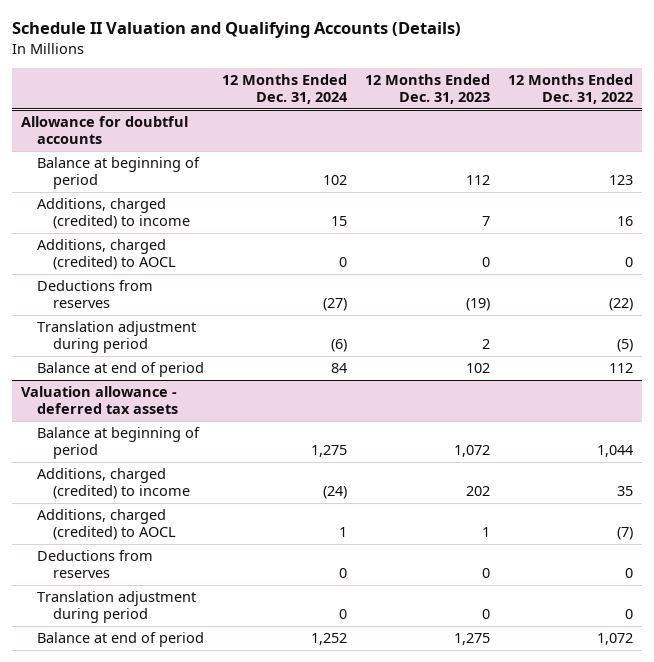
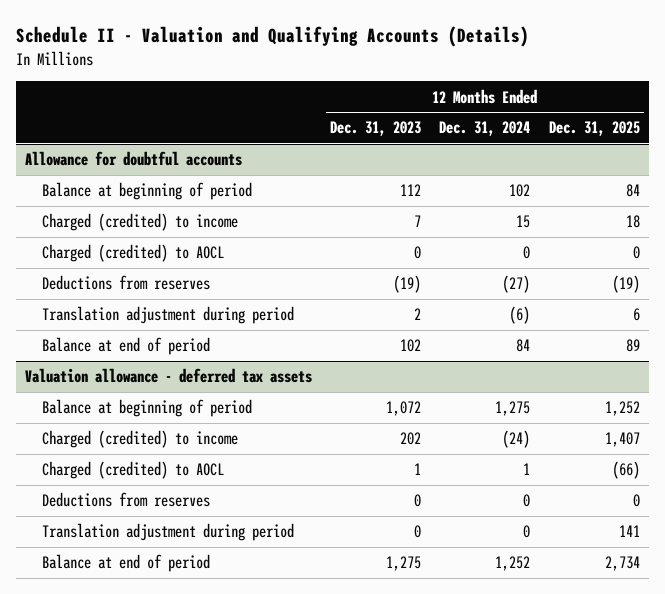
[12,22,462,39] Schedule II Valuation and Qualifying Accounts (Details) -> [16,26,530,48] Schedule II - Valuation and Qualifying Accounts (Details)
[508,73,634,104] 12 Months Ended Dec. 31, 2022 -> none
none -> [548,121,640,137] Dec. 31, 2025
[37,198,191,230] Additions, charged (credited) to income -> [41,213,238,232] Charged (credited) to income
[37,239,177,271] Additions, charged (credited) to AOCL -> [41,244,224,263] Charged (credited) to AOCL
[37,468,191,500] Additions, charged (credited) to income -> [41,430,238,449] Charged (credited) to income
[37,509,177,541] Additions, charged (credited) to AOCL -> [41,461,224,480] Charged (credited) to AOCL

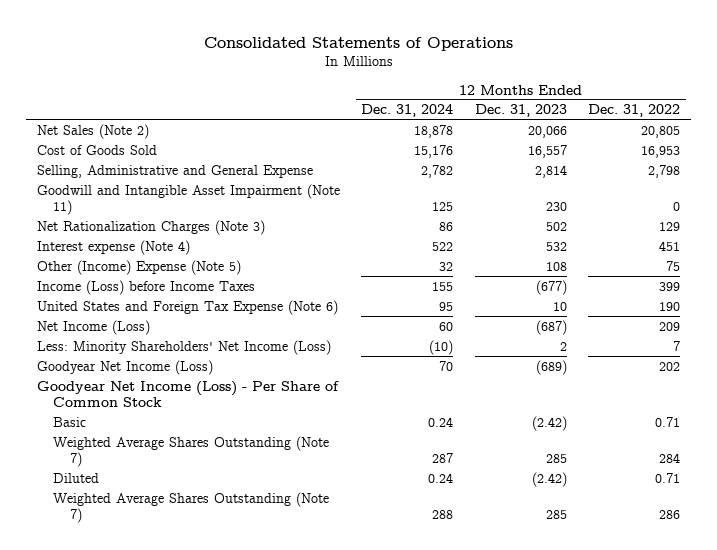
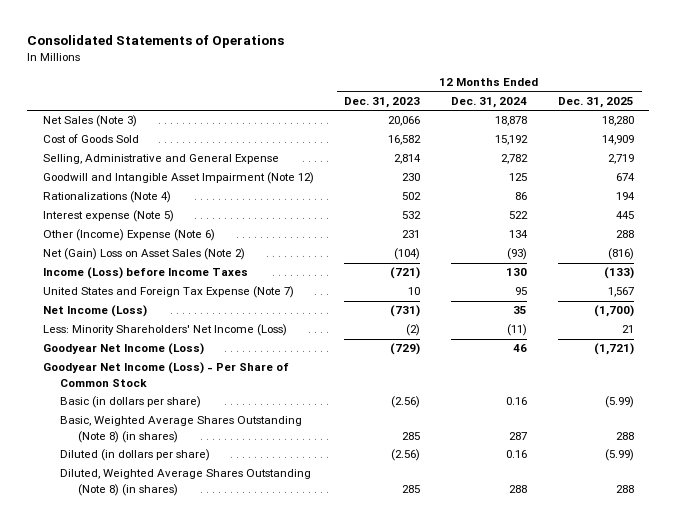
[588,104,681,118] Dec. 31, 2022 -> none
none -> [557,96,634,108] Dec. 31, 2025
[36,123,149,139] Net Sales (Note 2) -> [42,115,137,128] Net Sales (Note 3)
[414,144,454,158] 15,176 -> [495,135,529,146] 15,192
[527,144,567,158] 16,557 -> [388,135,422,146] 16,582
[36,183,340,215] Goodwill and Intangible Asset Impairment (Note 11) -> [42,172,314,185] Goodwill and Intangible Asset Impairment (Note 12)
[36,219,265,235] Net Rationalization Charges (Note 3) -> [42,191,171,204] Rationalizations (Note 4)
[36,239,190,255] Interest expense (Note 4) -> [42,210,174,223] Interest expense (Note 5)
[36,259,241,275] Other (Income) Expense (Note 5) -> [42,229,215,242] Other (Income) Expense (Note 6)
[439,261,454,271] 32 -> [509,230,529,239] 134
[545,261,567,271] 108 -> [402,230,421,239] 231
none -> [42,248,245,261] Net (Gain) Loss on Asset Sales (Note 2)
[432,281,454,291] 155 -> [506,268,528,277] 130
[535,279,567,295] (677) -> [390,267,421,280] (721)
[36,299,338,315] United States and Foreign Tax Expense (Note 6) -> [42,286,294,299] United States and Foreign Tax Expense (Note 7)
[439,321,454,331] 60 -> [513,306,528,315] 35
[535,319,567,335] (687) -> [390,305,421,318] (731)
[429,339,454,355] (10) -> [507,324,528,337] (11)
[559,341,567,351] 2 -> [406,324,421,337] (2)
[439,360,454,371] 70 -> [513,344,528,353] 46
[535,359,567,375] (689) -> [390,343,421,356] (729)
[53,416,87,427] Basic -> [60,396,202,409] Basic (in dollars per share)
[428,416,454,427] 0.24 -> [506,397,528,406] 0.16
[531,415,567,431] (2.42) -> [391,396,421,409] (2.56)
[53,435,330,467] Weighted Average Shares Outstanding (Note 7) -> [60,416,303,443] Basic, Weighted Average Shares Outstanding (Note 8) (in shares)
[53,472,100,483] Diluted -> [60,449,211,462] Diluted (in dollars per share)
[428,472,454,483] 0.24 -> [506,450,528,459] 0.16
[531,471,567,487] (2.42) -> [391,449,421,462] (2.56)
[53,491,330,523] Weighted Average Shares Outstanding (Note 7) -> [60,469,312,496] Diluted, Weighted Average Shares Outstanding (Note 8) (in shares)

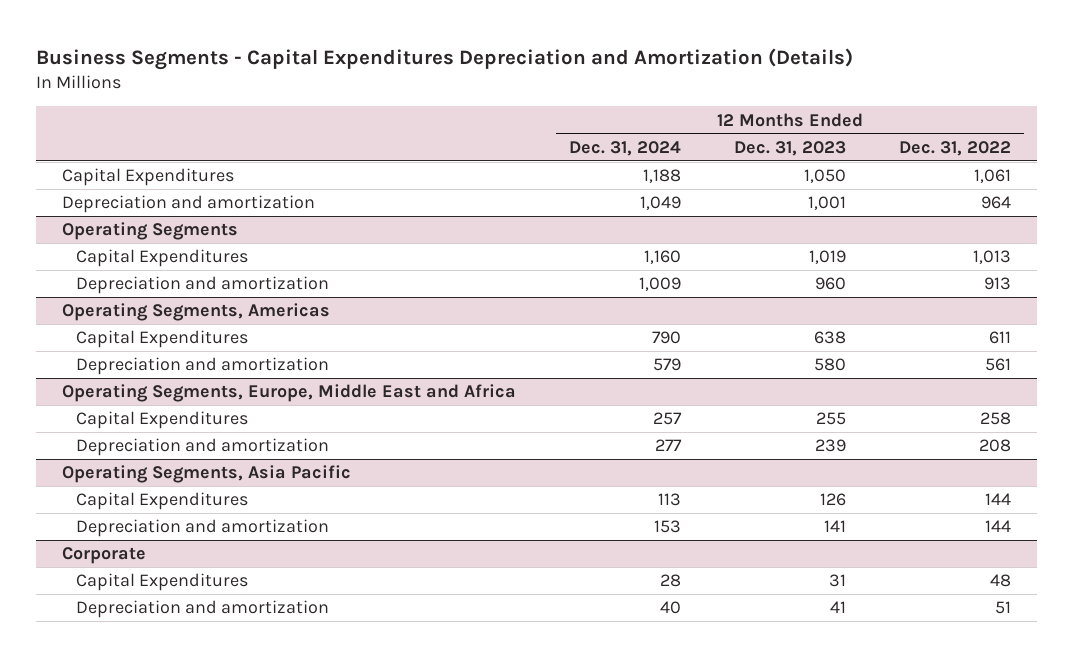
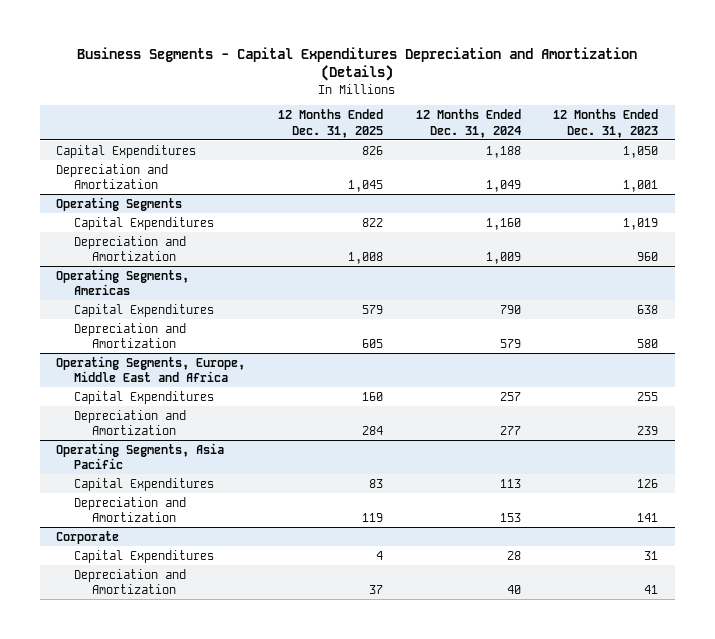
[899,140,1012,156] Dec. 31, 2022 -> none
none -> [278,109,384,138] 12 Months Ended Dec. 31, 2025
[62,195,316,214] Depreciation and amortization -> [56,163,169,190] Depreciation and Amortization
[75,276,329,295] Depreciation and amortization -> [74,235,187,262] Depreciation and Amortization
[75,357,329,376] Depreciation and amortization -> [74,322,187,349] Depreciation and Amortization
[75,438,329,457] Depreciation and amortization -> [74,409,187,436] Depreciation and Amortization
[75,519,329,538] Depreciation and amortization -> [74,496,187,523] Depreciation and Amortization
[75,600,329,619] Depreciation and amortization -> [74,568,187,595] Depreciation and Amortization

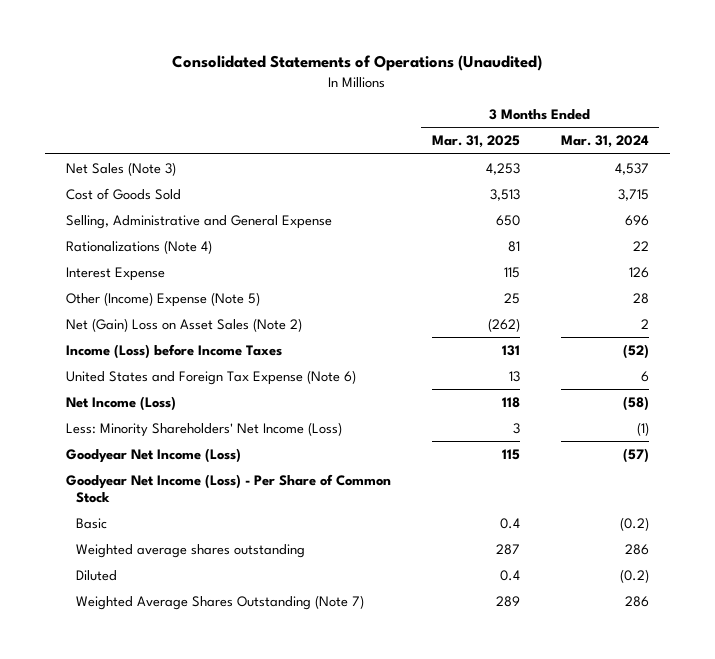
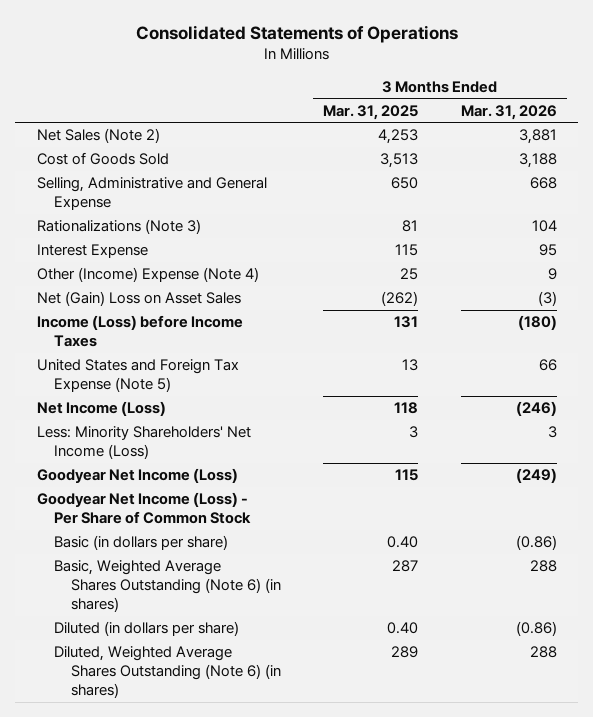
[172,55,543,72] Consolidated Statements of Operations (Unaudited) -> [135,24,458,43] Consolidated Statements of Operations
[561,135,650,149] Mar. 31, 2024 -> none
none -> [460,104,557,120] Mar. 31, 2026
[65,161,176,176] Net Sales (Note 3) -> [36,128,160,144] Net Sales (Note 2)
[65,239,212,254] Rationalizations (Note 4) -> [36,219,201,235] Rationalizations (Note 3)
[65,291,260,307] Other (Income) Expense (Note 5) -> [36,267,259,283] Other (Income) Expense (Note 4)
[65,317,302,332] Net (Gain) Loss on Asset Sales (Note 2) -> [36,291,241,307] Net (Gain) Loss on Asset Sales
[65,369,356,385] United States and Foreign Tax Expense (Note 6) -> [36,359,239,393] United States and Foreign Tax Expense (Note 5)
[75,517,107,529] Basic -> [53,535,228,551] Basic (in dollars per share)
[499,517,520,529] 0.4 -> [387,536,419,549] 0.40
[75,543,305,558] Weighted average shares outstanding -> [53,560,281,613] Basic, Weighted Average Shares Outstanding (Note 6) (in shares)
[75,569,117,581] Diluted -> [53,621,239,637] Diluted (in dollars per share)
[499,569,520,581] 0.4 -> [387,622,419,635] 0.40
[75,594,364,610] Weighted Average Shares Outstanding (Note 7) -> [53,646,281,699] Diluted, Weighted Average Shares Outstanding (Note 6) (in shares)

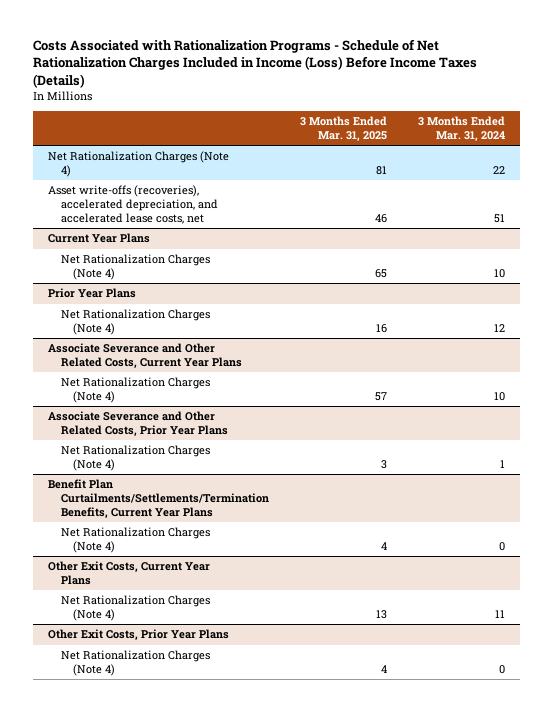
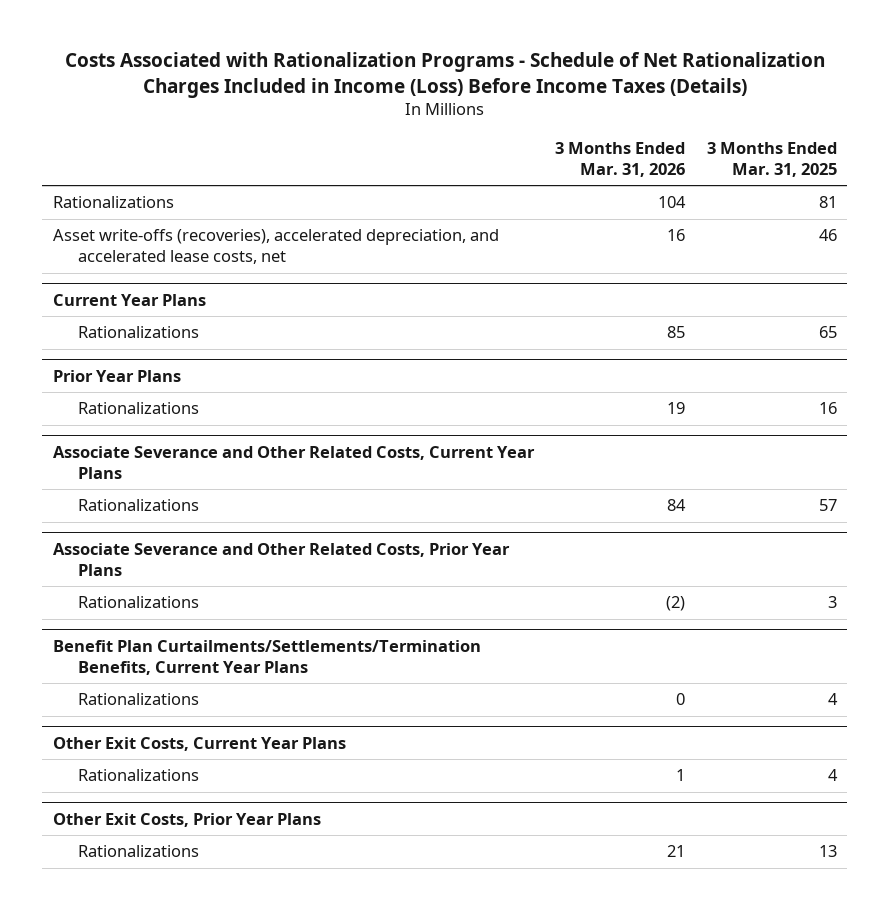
[417,116,505,141] 3 Months Ended Mar. 31, 2024 -> none
none -> [555,141,686,177] 3 Months Ended Mar. 31, 2026
[48,151,230,178] Net Rationalization Charges (Note 4) -> [52,196,174,209] Rationalizations
[60,254,210,281] Net Rationalization Charges (Note 4) -> [78,326,200,339] Rationalizations
[60,309,210,336] Net Rationalization Charges (Note 4) -> [78,402,200,415] Rationalizations
[60,377,210,404] Net Rationalization Charges (Note 4) -> [78,499,200,512] Rationalizations
[60,445,210,472] Net Rationalization Charges (Note 4) -> [78,596,200,609] Rationalizations
[60,527,210,554] Net Rationalization Charges (Note 4) -> [78,693,200,706] Rationalizations
[60,595,210,622] Net Rationalization Charges (Note 4) -> [78,769,200,782] Rationalizations
[375,610,387,620] 13 -> [827,769,838,782] 4
[60,650,210,677] Net Rationalization Charges (Note 4) -> [78,845,200,858] Rationalizations
[380,665,387,674] 4 -> [818,845,837,858] 13

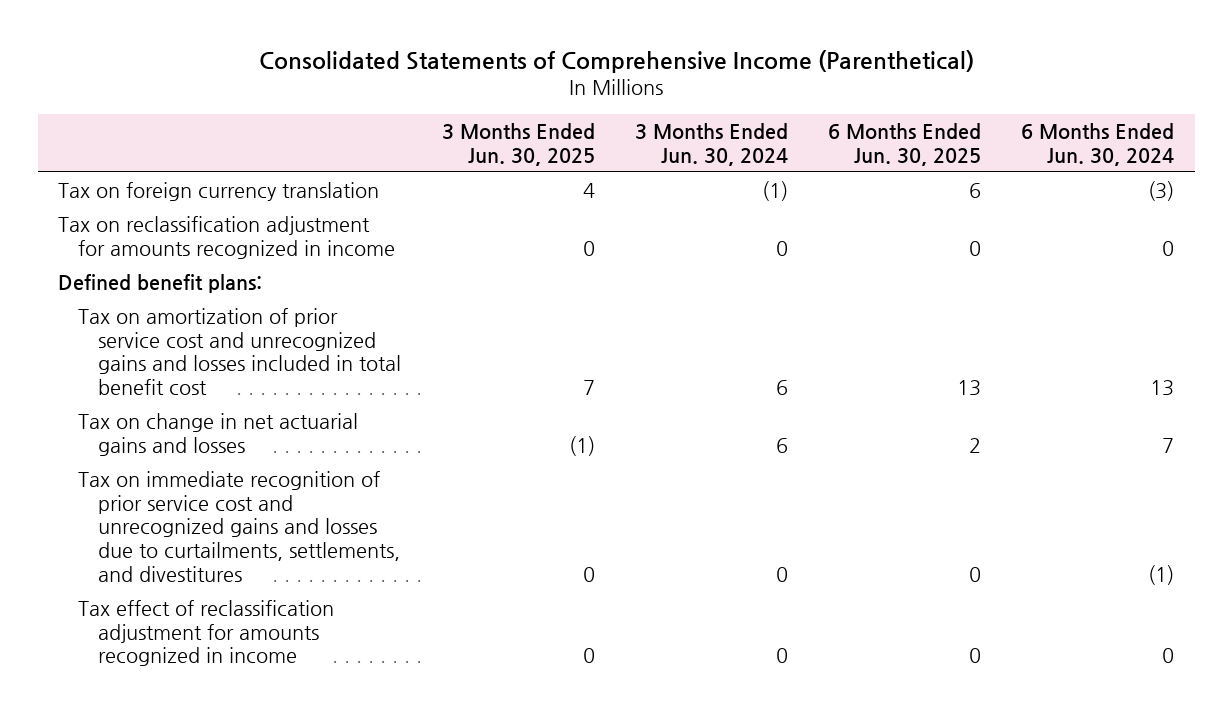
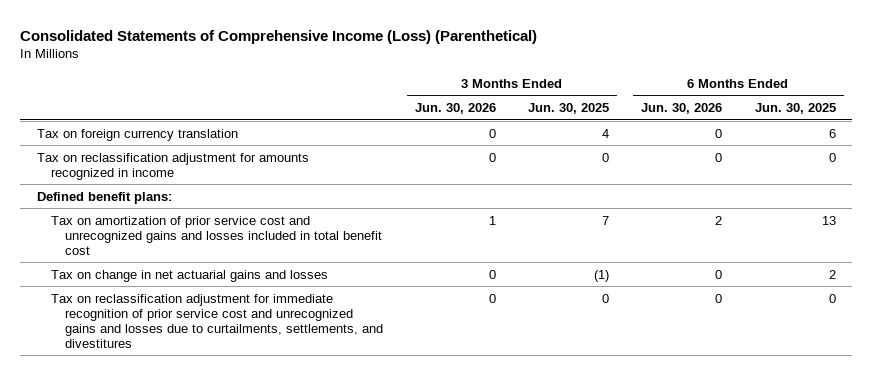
[259,49,975,73] Consolidated Statements of Comprehensive Income (Parenthetical) -> [20,29,538,44] Consolidated Statements of Comprehensive Income (Loss) (Parenthetical)
[634,122,788,166] 3 Months Ended Jun. 30, 2024 -> none
[1021,122,1175,166] 6 Months Ended Jun. 30, 2024 -> none
none -> [415,103,497,115] Jun. 30, 2026
none -> [641,103,723,115] Jun. 30, 2026
[78,599,335,667] Tax effect of reclassification adjustment for amounts recognized in income -> none
[78,470,401,583] Tax on immediate recognition of prior service cost and unrecognized gains and losses due to curtailments, settlements, and divestitures -> [50,293,384,348] Tax on reclassification adjustment for immediate recognition of prior service cost and unrecognized gains and losses due to curtailments, settlements, and divestitures

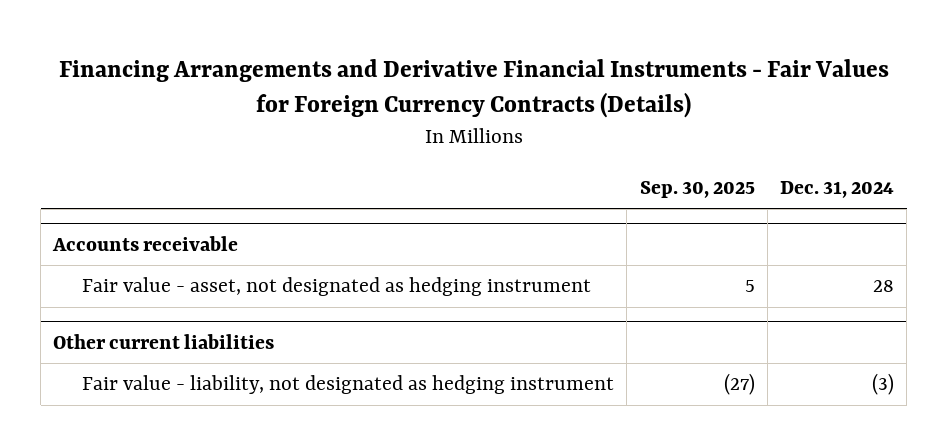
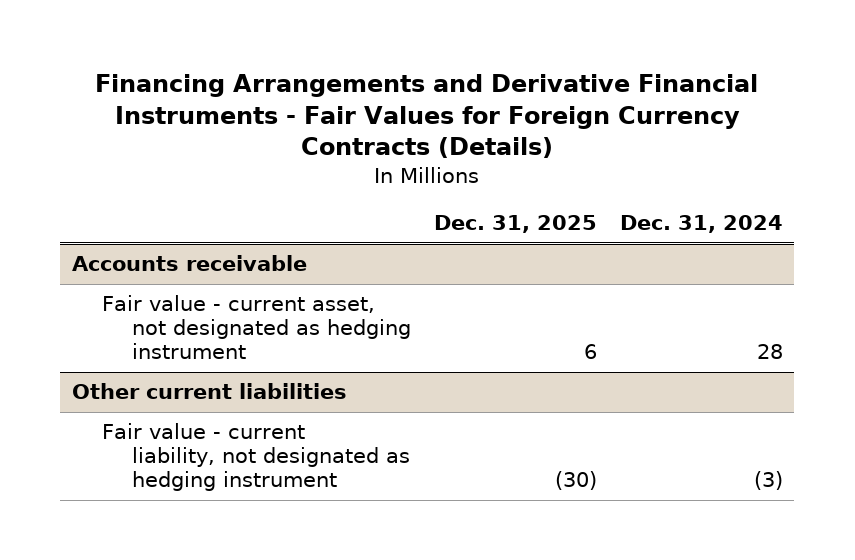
[639,180,755,198] Sep. 30, 2025 -> none
none -> [434,215,598,234] Dec. 31, 2025
[82,277,592,297] Fair value - asset, not designated as hedging instrument -> [102,295,412,360] Fair value - current asset, not designated as hedging instrument
[82,375,615,395] Fair value - liability, not designated as hedging instrument -> [102,423,411,492] Fair value - current liability, not designated as hedging instrument

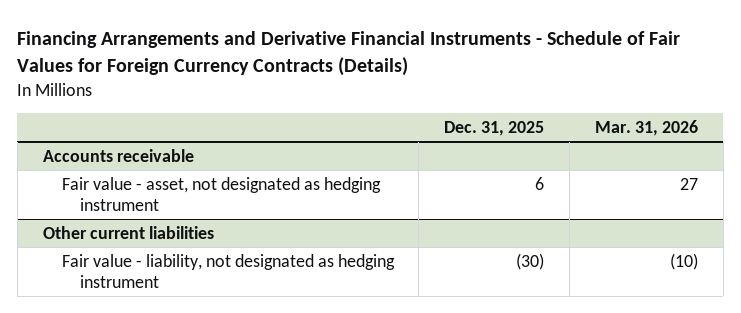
[95,74,759,159] Financing Arrangements and Derivative Financial Instruments - Fair Values for Foreign Currency Contracts (Details) -> [17,30,681,76] Financing Arrangements and Derivative Financial Instruments - Schedule of Fair Values for Foreign Currency Contracts (Details)
[619,215,783,234] Dec. 31, 2024 -> none
none -> [595,119,699,136] Mar. 31, 2026
[102,295,412,360] Fair value - current asset, not designated as hedging instrument -> [61,176,381,212] Fair value - asset, not designated as hedging instrument
[102,423,411,492] Fair value - current liability, not designated as hedging instrument -> [61,253,395,289] Fair value - liability, not designated as hedging instrument

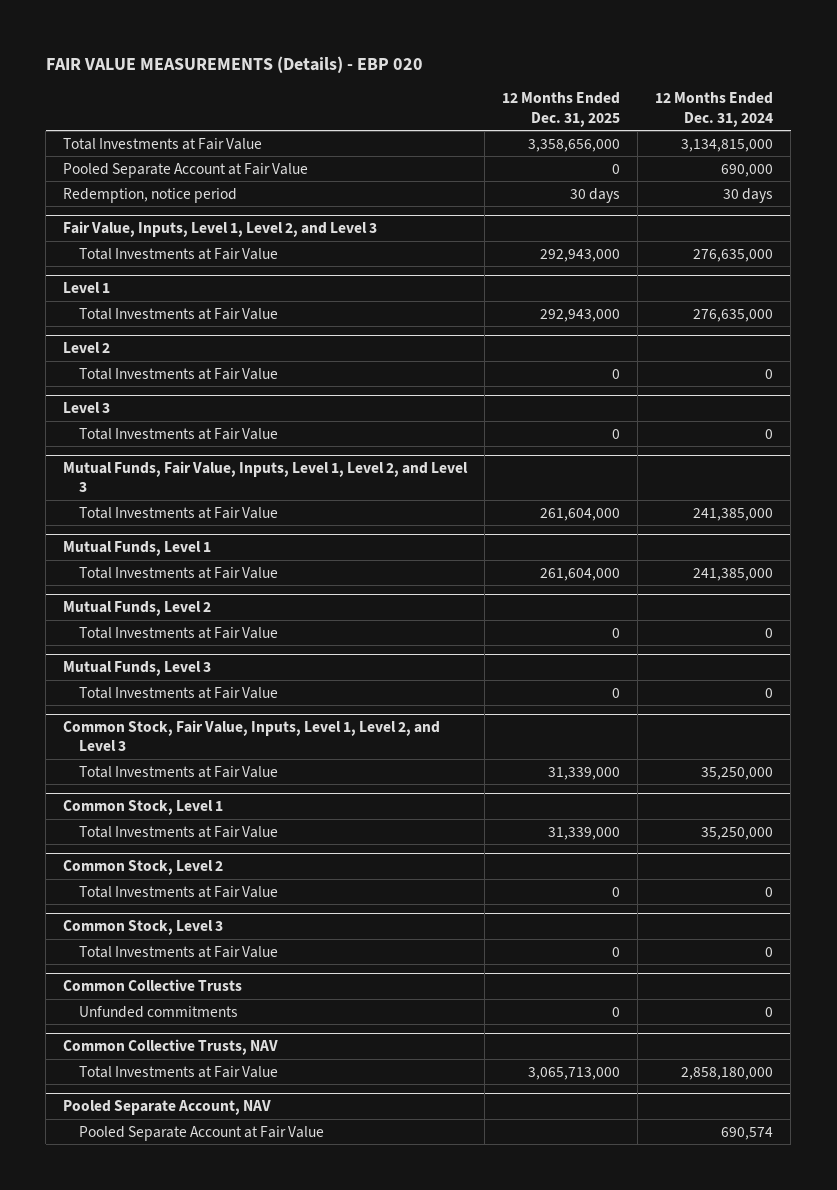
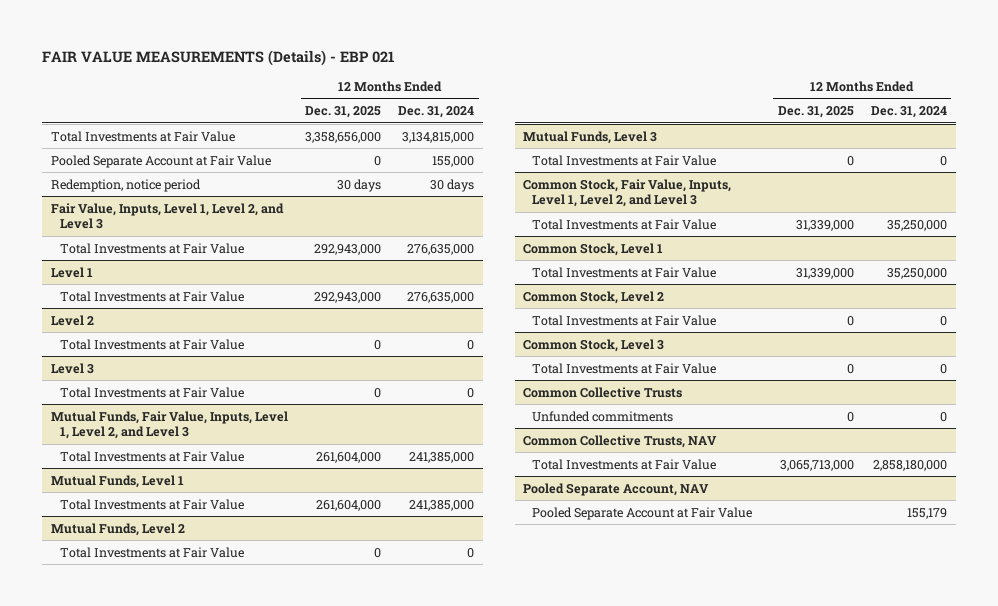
[45,56,423,74] FAIR VALUE MEASUREMENTS (Details) - EBP 020 -> [41,49,394,66] FAIR VALUE MEASUREMENTS (Details) - EBP 021
[721,163,774,177] 690,000 -> [432,155,475,167] 155,000
[721,1126,774,1140] 690,574 -> [907,507,948,519] 155,179

